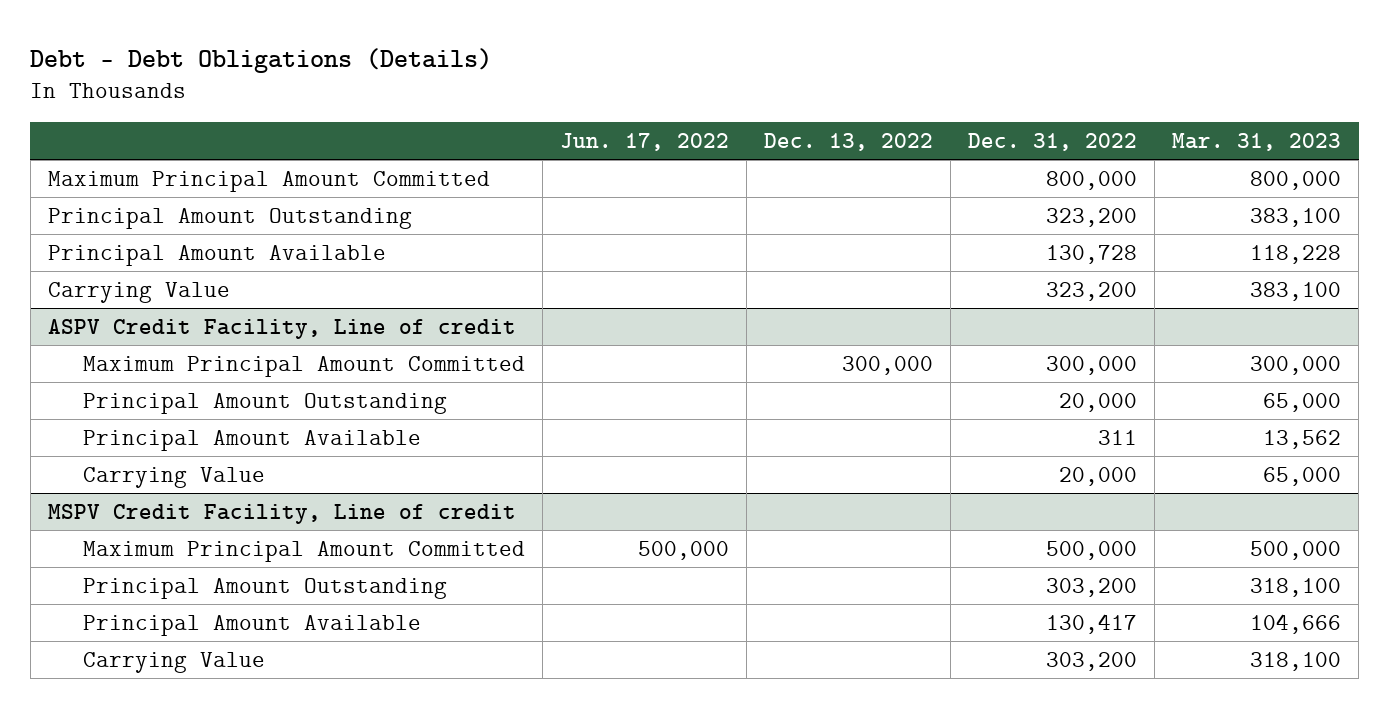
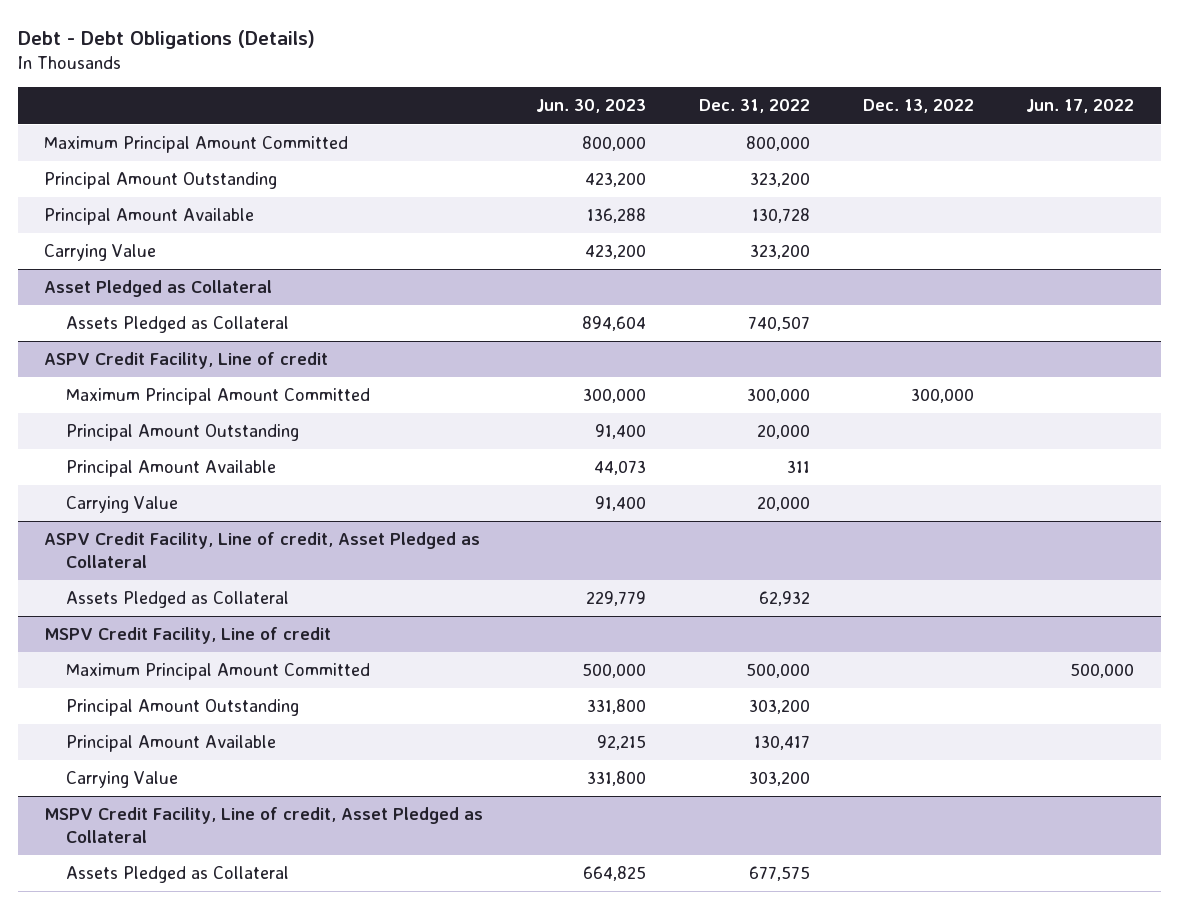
[1172,132,1342,151] Mar. 31, 2023 -> none
none -> [536,99,647,114] Jun. 30, 2023
none -> [44,280,273,298] Asset Pledged as Collateral
none -> [66,316,290,334] Assets Pledged as Collateral
none -> [44,532,481,568] ASPV Credit Facility, Line of credit, Asset Pledged as Collateral
none -> [66,591,290,609] Assets Pledged as Collateral
none -> [44,807,484,843] MSPV Credit Facility, Line of credit, Asset Pledged as Collateral
none -> [66,866,290,884] Assets Pledged as Collateral

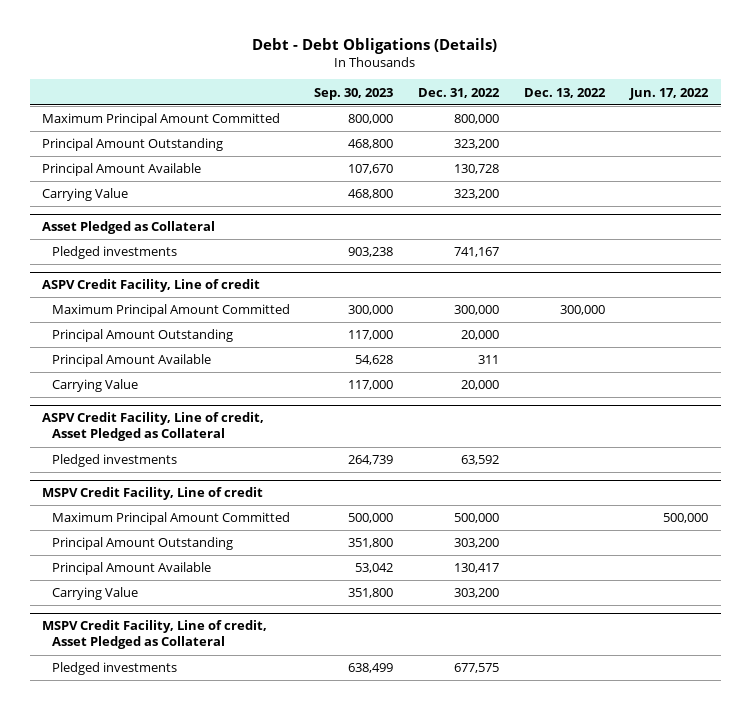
[536,99,647,114] Jun. 30, 2023 -> none
none -> [314,87,394,100] Sep. 30, 2023
[66,316,290,334] Assets Pledged as Collateral -> [51,246,177,260] Pledged investments
[747,316,810,332] 740,507 -> [454,247,500,258] 741,167
[66,591,290,609] Assets Pledged as Collateral -> [51,454,177,468] Pledged investments
[758,591,810,607] 62,932 -> [461,455,500,466] 63,592
[66,866,290,884] Assets Pledged as Collateral -> [51,662,177,676] Pledged investments

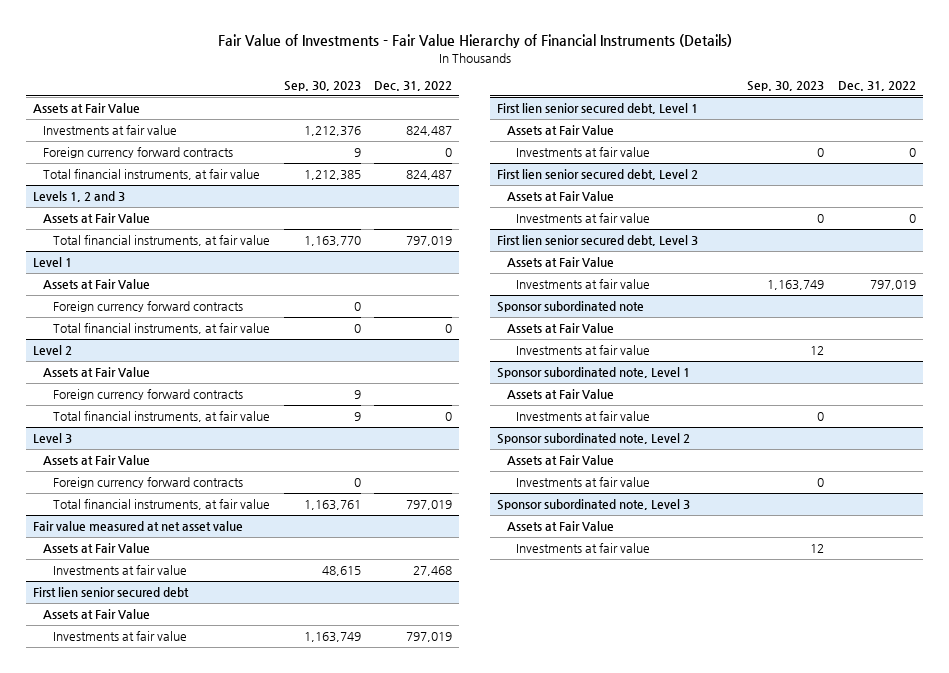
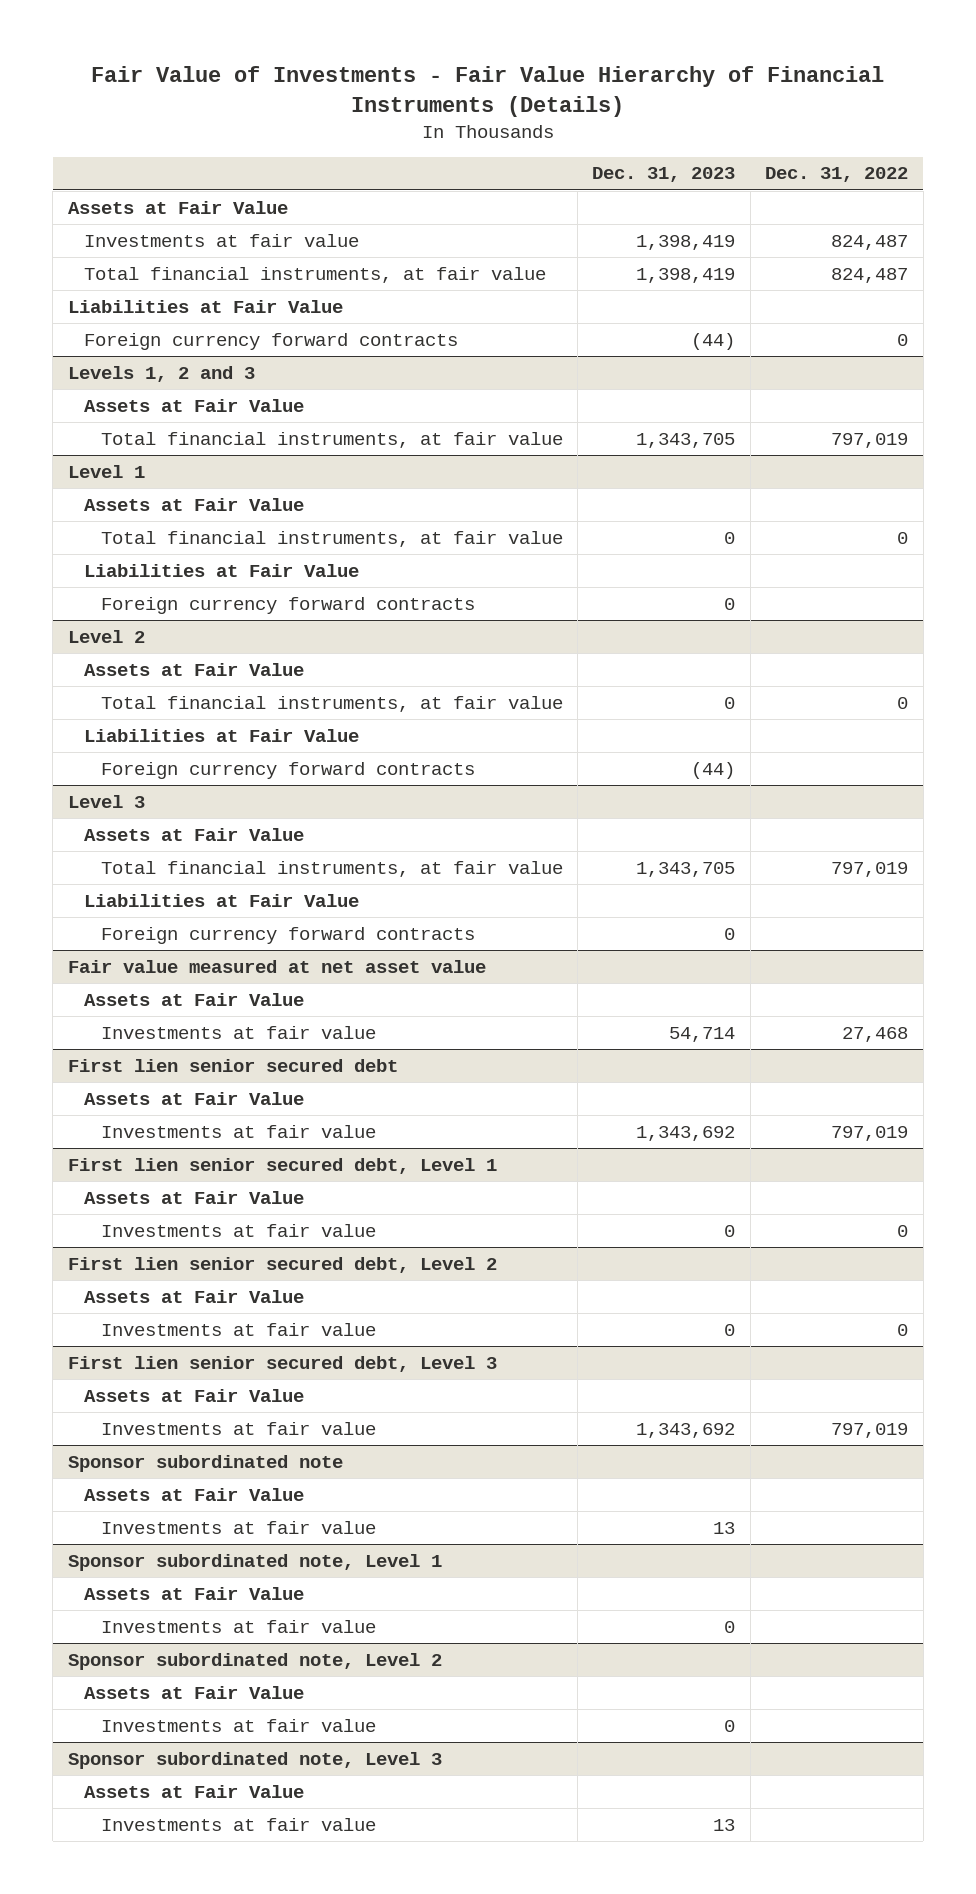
[283,81,361,92] Sep. 30, 2023 -> none
none -> [592,167,736,183] Dec. 31, 2023
none -> [67,299,343,313] Liabilities at Fair Value
[43,147,234,159] Foreign currency forward contracts -> [84,332,459,350] Foreign currency forward contracts
none -> [84,563,360,577] Liabilities at Fair Value
[52,301,243,313] Foreign currency forward contracts -> [100,596,475,614] Foreign currency forward contracts
none -> [84,728,360,742] Liabilities at Fair Value
[52,389,243,401] Foreign currency forward contracts -> [100,761,475,779] Foreign currency forward contracts
none -> [84,893,360,907] Liabilities at Fair Value
[52,477,243,489] Foreign currency forward contracts -> [100,926,475,944] Foreign currency forward contracts

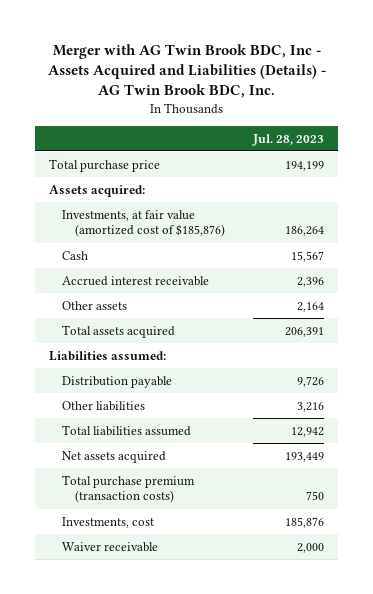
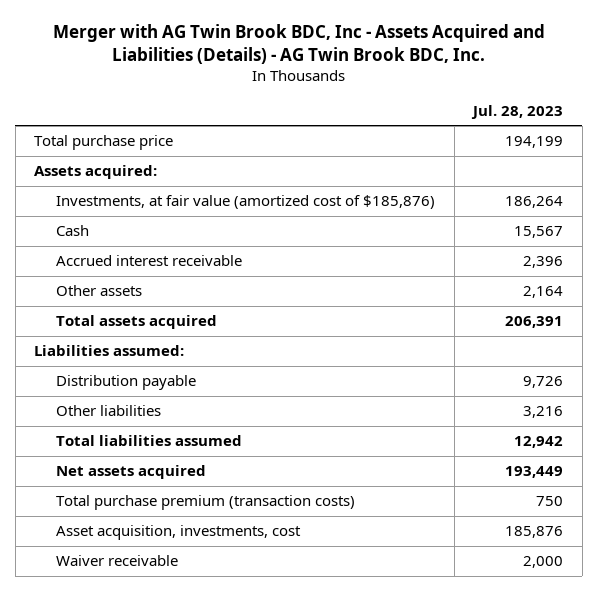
[61,516,154,528] Investments, cost -> [56,525,302,541] Asset acquisition, investments, cost

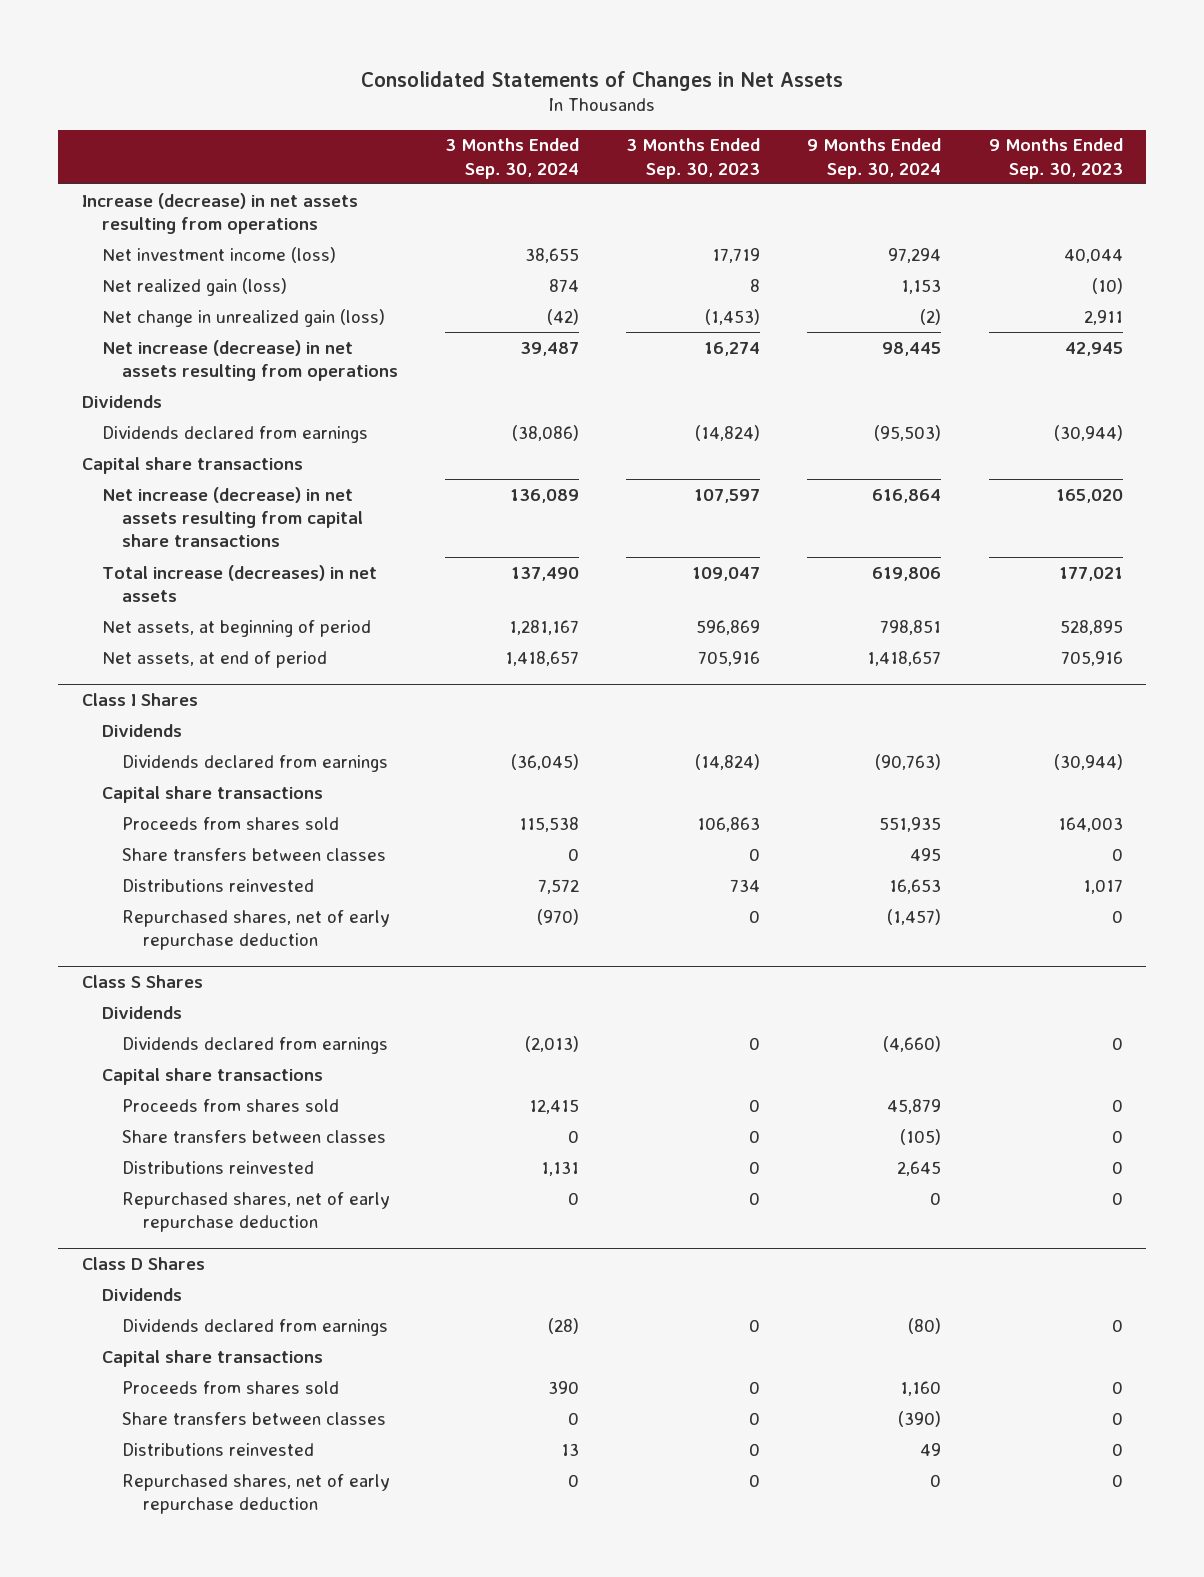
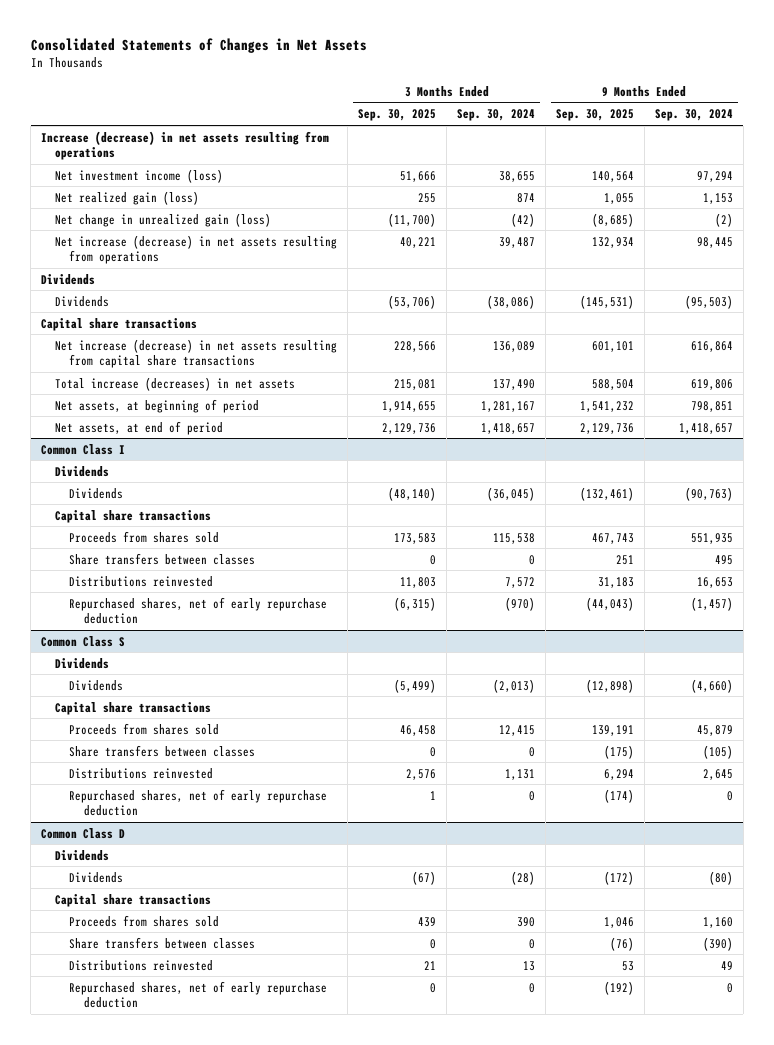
[626,138,761,179] 3 Months Ended Sep. 30, 2023 -> none
[988,138,1123,179] 9 Months Ended Sep. 30, 2023 -> none
none -> [358,109,437,122] Sep. 30, 2025
none -> [555,109,634,122] Sep. 30, 2025
[101,425,368,443] Dividends declared from earnings -> [55,295,110,307] Dividends
[81,693,198,707] Class I Shares -> [41,443,126,455] Common Class I
[122,754,389,772] Dividends declared from earnings -> [69,487,124,499] Dividends
[81,975,203,989] Class S Shares -> [41,635,126,647] Common Class S
[122,1036,389,1054] Dividends declared from earnings -> [69,679,124,691] Dividends
[81,1257,205,1271] Class D Shares -> [41,827,126,839] Common Class D
[122,1318,389,1336] Dividends declared from earnings -> [69,871,124,883] Dividends

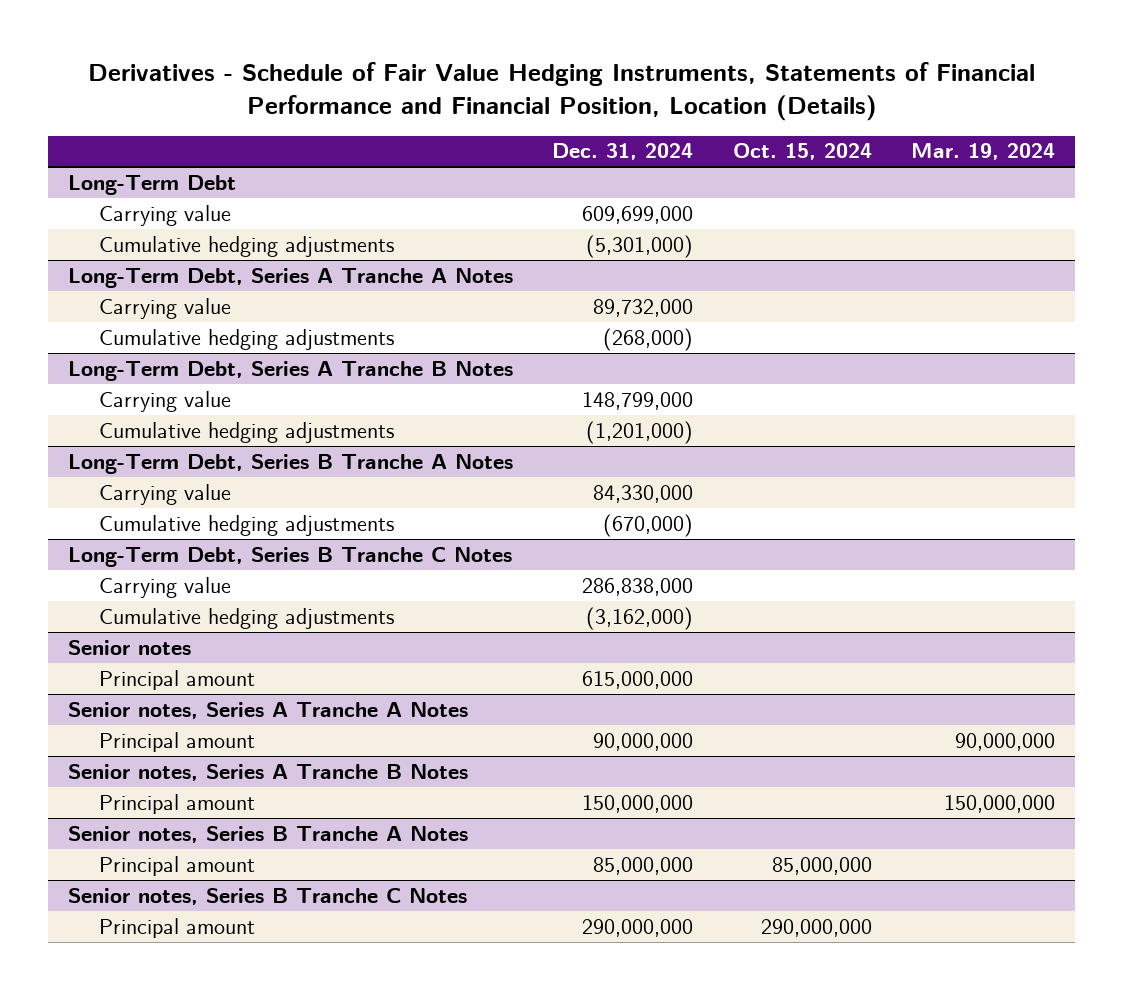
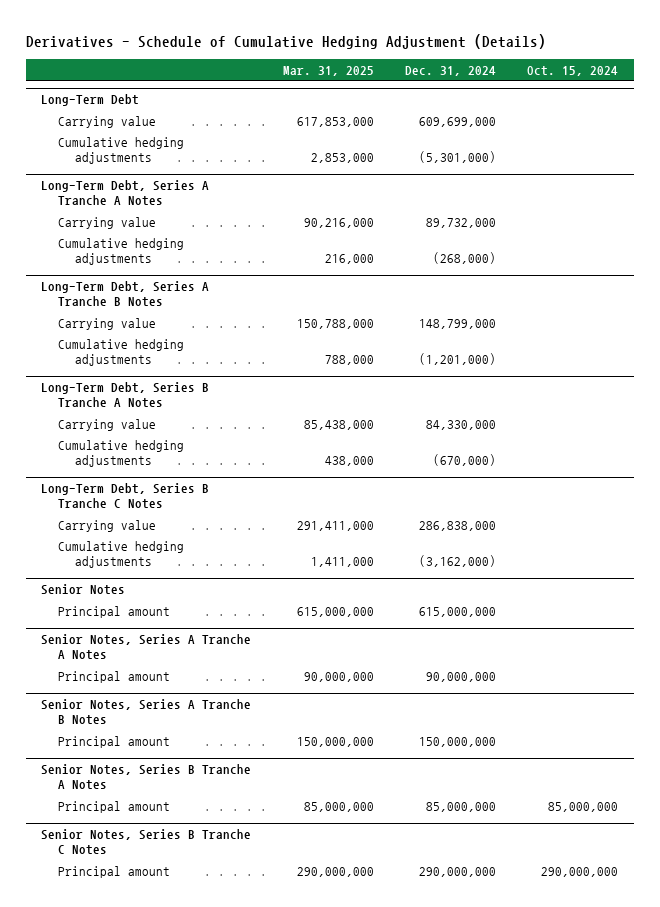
[87,62,1035,122] Derivatives - Schedule of Fair Value Hedging Instruments, Statements of Financial Performance and Financial Position, Location (Details) -> [25,34,546,50] Derivatives - Schedule of Cumulative Hedging Adjustment (Details)
[911,143,1056,161] Mar. 19, 2024 -> none
none -> [282,65,374,76] Mar. 31, 2025
[67,639,191,655] Senior notes -> [41,584,126,596] Senior Notes
[67,701,468,719] Senior notes, Series A Tranche A Notes -> [41,634,252,661] Senior Notes, Series A Tranche A Notes
[67,763,468,781] Senior notes, Series A Tranche B Notes -> [41,699,252,726] Senior Notes, Series A Tranche B Notes
[67,825,468,843] Senior notes, Series B Tranche A Notes -> [41,764,252,791] Senior Notes, Series B Tranche A Notes
[67,887,467,905] Senior notes, Series B Tranche C Notes -> [41,829,252,856] Senior Notes, Series B Tranche C Notes

